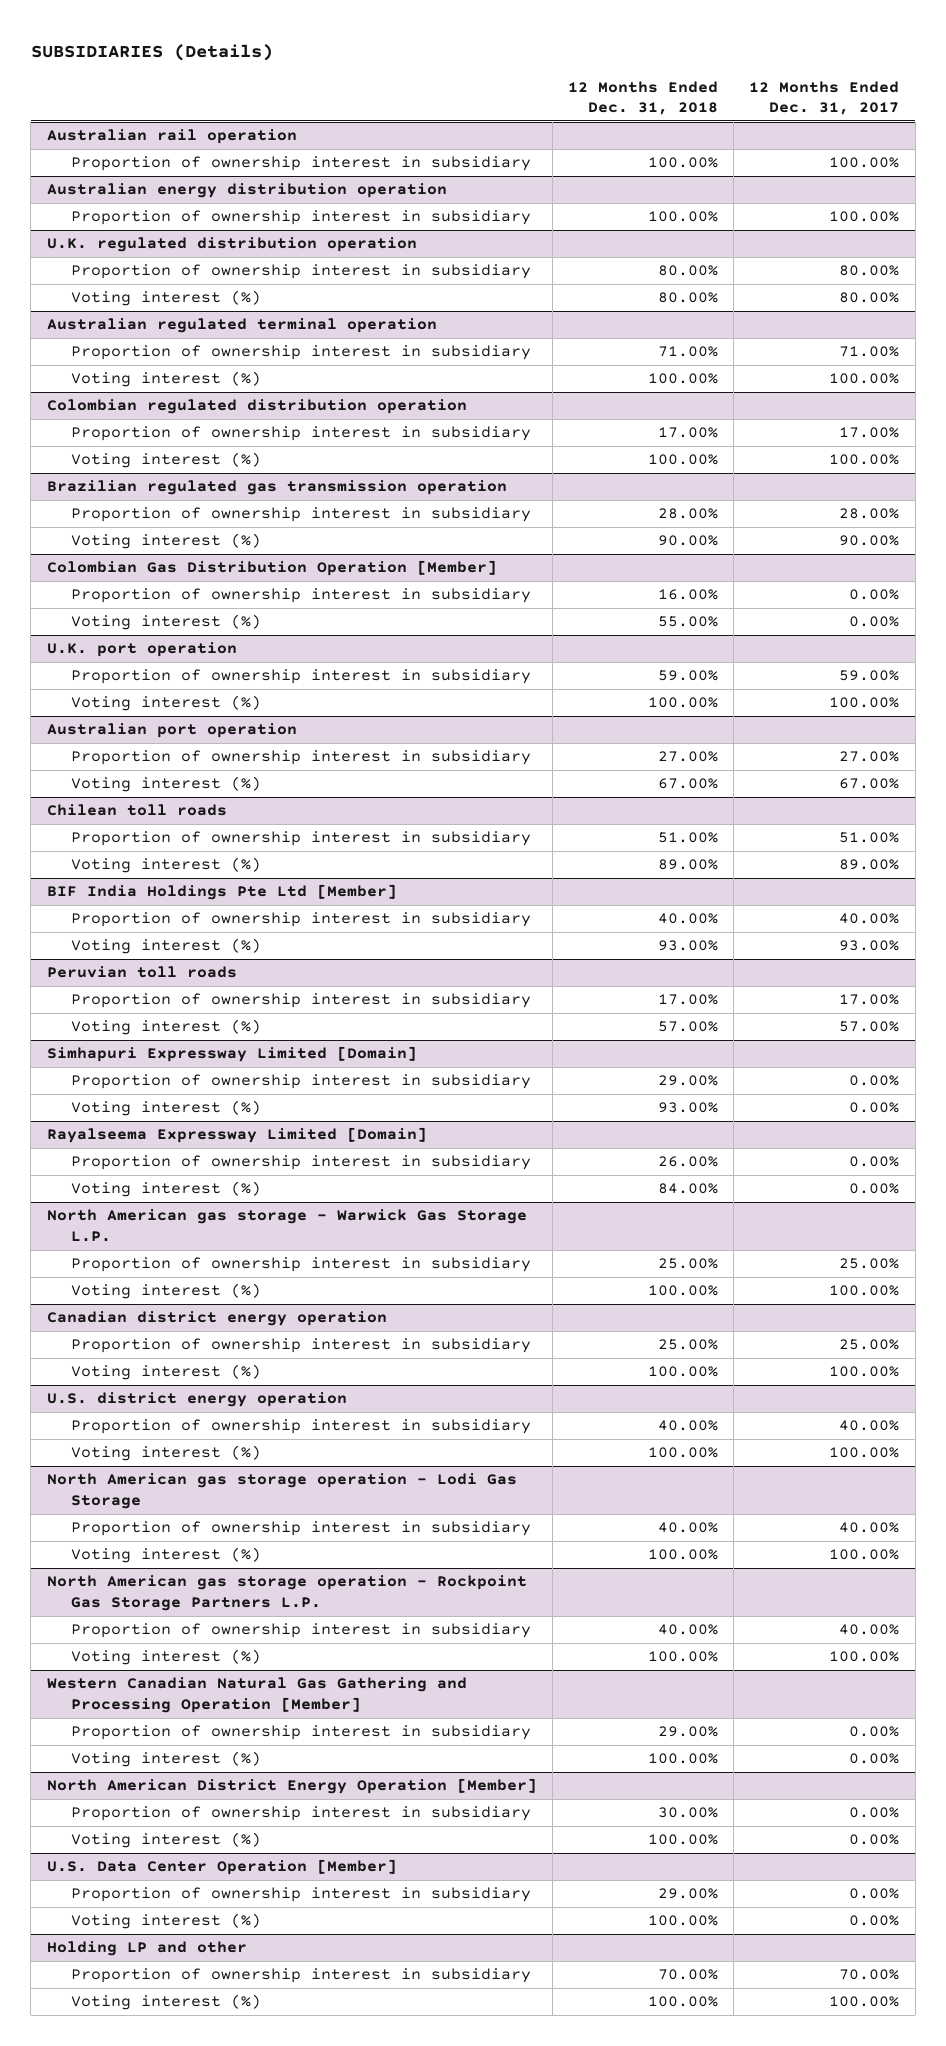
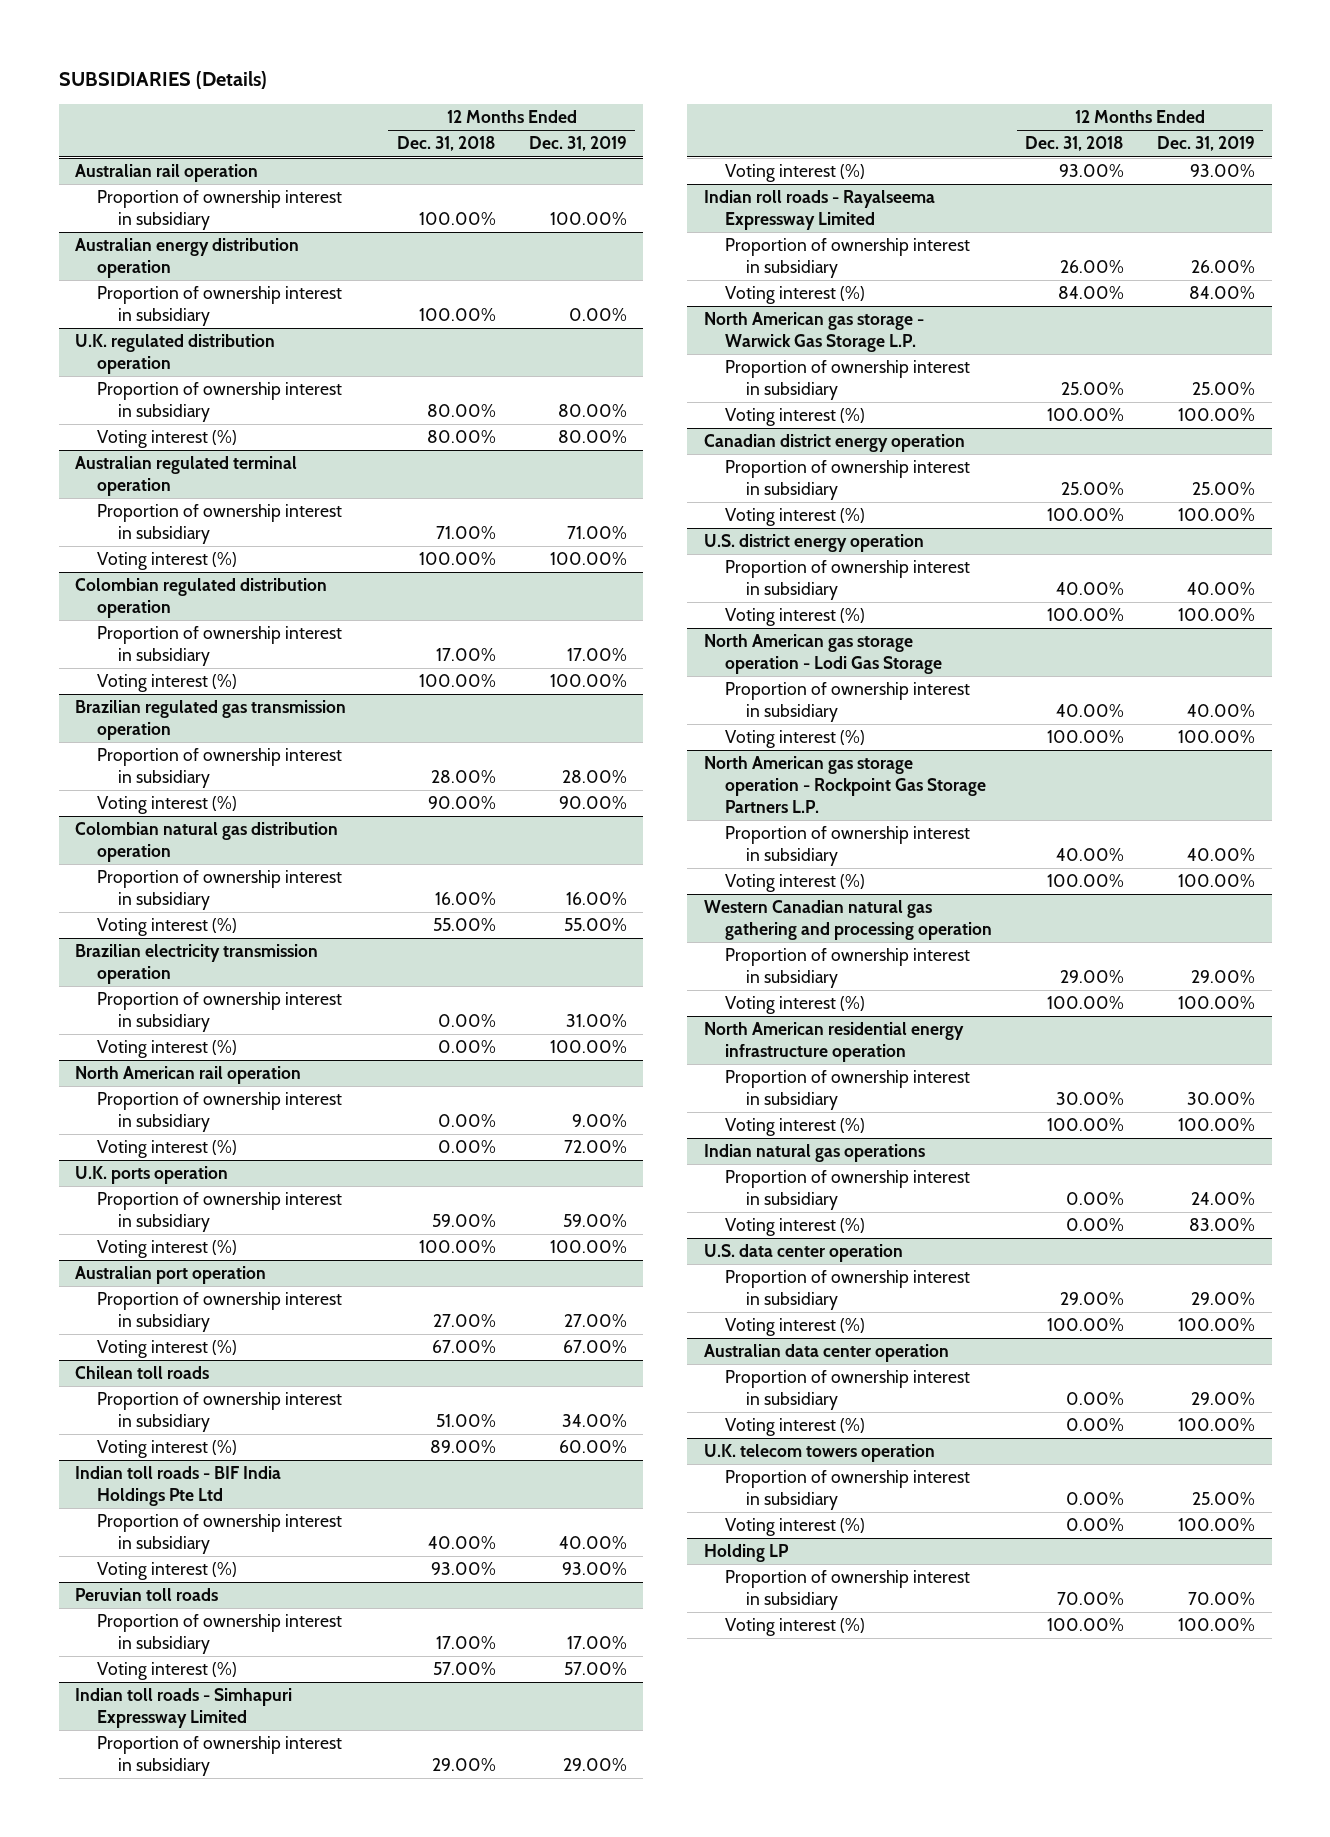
[749,80,900,116] 12 Months Ended Dec. 31, 2017 -> none
none -> [528,136,627,152] Dec. 31, 2019
[46,560,497,577] Colombian Gas Distribution Operation [Member] -> [75,822,339,863] Colombian natural gas distribution operation
none -> [75,944,319,985] Brazilian electricity transmission operation
none -> [96,992,342,1033] Proportion of ownership interest in subsidiary
none -> [96,1040,237,1059] Voting interest (%)
none -> [75,1066,302,1085] North American rail operation
none -> [96,1092,342,1133] Proportion of ownership interest in subsidiary
none -> [96,1140,237,1159] Voting interest (%)
[46,642,237,658] U.K. port operation -> [75,1166,229,1185] U.K. ports operation
[46,884,397,901] BIF India Holdings Pte Ltd [Member] -> [75,1466,282,1507] Indian toll roads - BIF India Holdings Pte Ltd
[46,1046,417,1063] Simhapuri Expressway Limited [Domain] -> [75,1688,293,1729] Indian toll roads - Simhapuri Expressway Limited
[46,1127,427,1144] Rayalseema Expressway Limited [Domain] -> [703,190,935,231] Indian roll roads - Rayalseema Expressway Limited
[46,1677,467,1714] Western Canadian Natural Gas Gathering and Processing Operation [Member] -> [703,900,993,941] Western Canadian natural gas gathering and processing operation
[46,1778,537,1795] North American District Energy Operation [Member] -> [703,1022,964,1063] North American residential energy infrastructure operation
none -> [703,1144,925,1163] Indian natural gas operations
none -> [725,1170,971,1211] Proportion of ownership interest in subsidiary
none -> [725,1218,866,1237] Voting interest (%)
[46,1859,397,1876] U.S. Data Center Operation [Member] -> [703,1244,903,1263] U.S. data center operation
none -> [703,1344,949,1363] Australian data center operation
none -> [725,1370,971,1411] Proportion of ownership interest in subsidiary
none -> [725,1418,866,1437] Voting interest (%)
none -> [703,1444,935,1463] U.K. telecom towers operation
none -> [725,1470,971,1511] Proportion of ownership interest in subsidiary
none -> [725,1518,866,1537] Voting interest (%)
[46,1941,247,1957] Holding LP and other -> [703,1544,789,1563] Holding LP

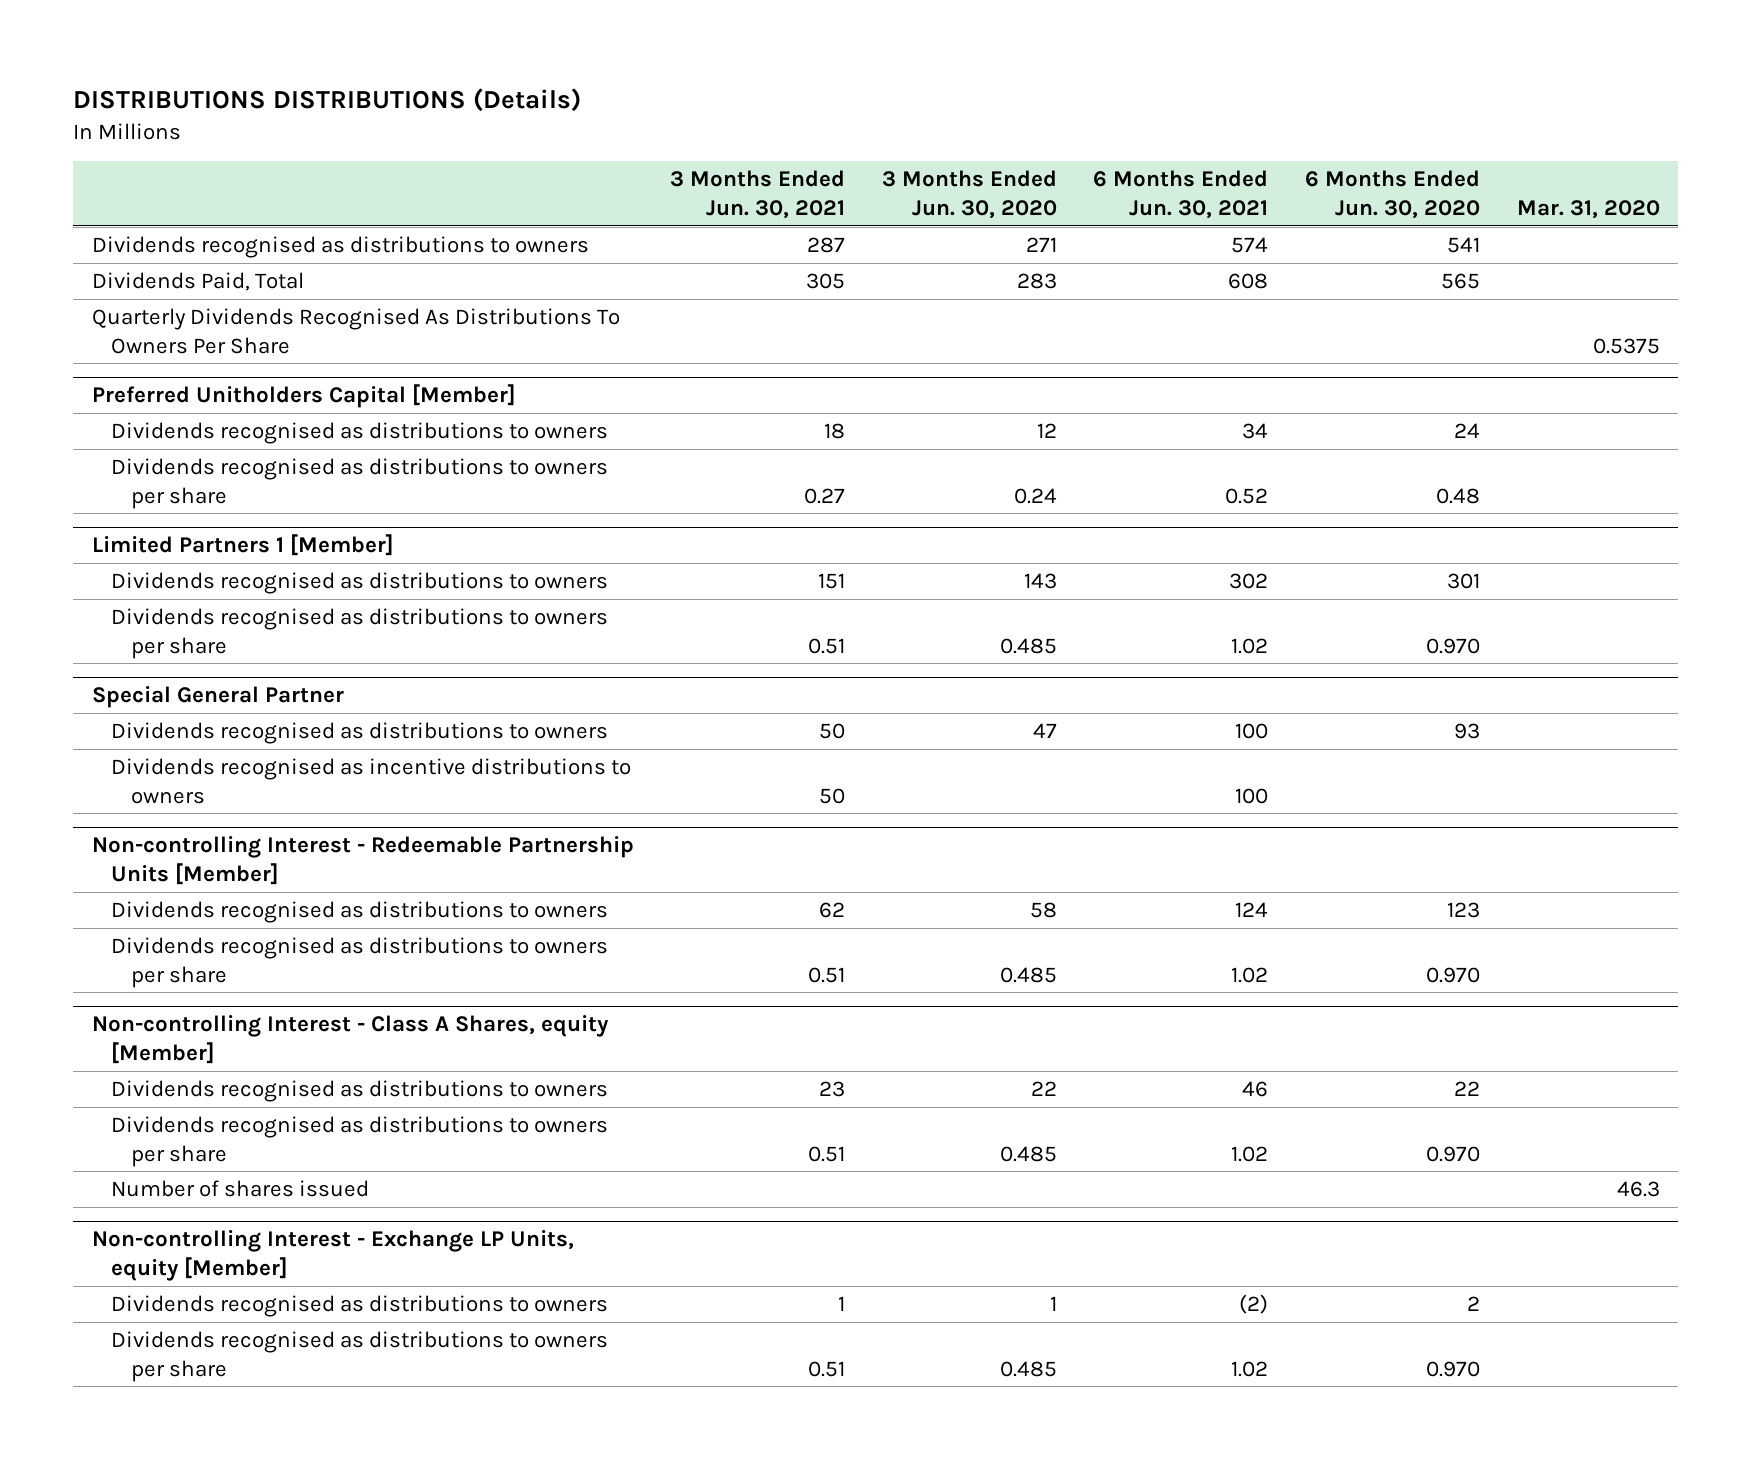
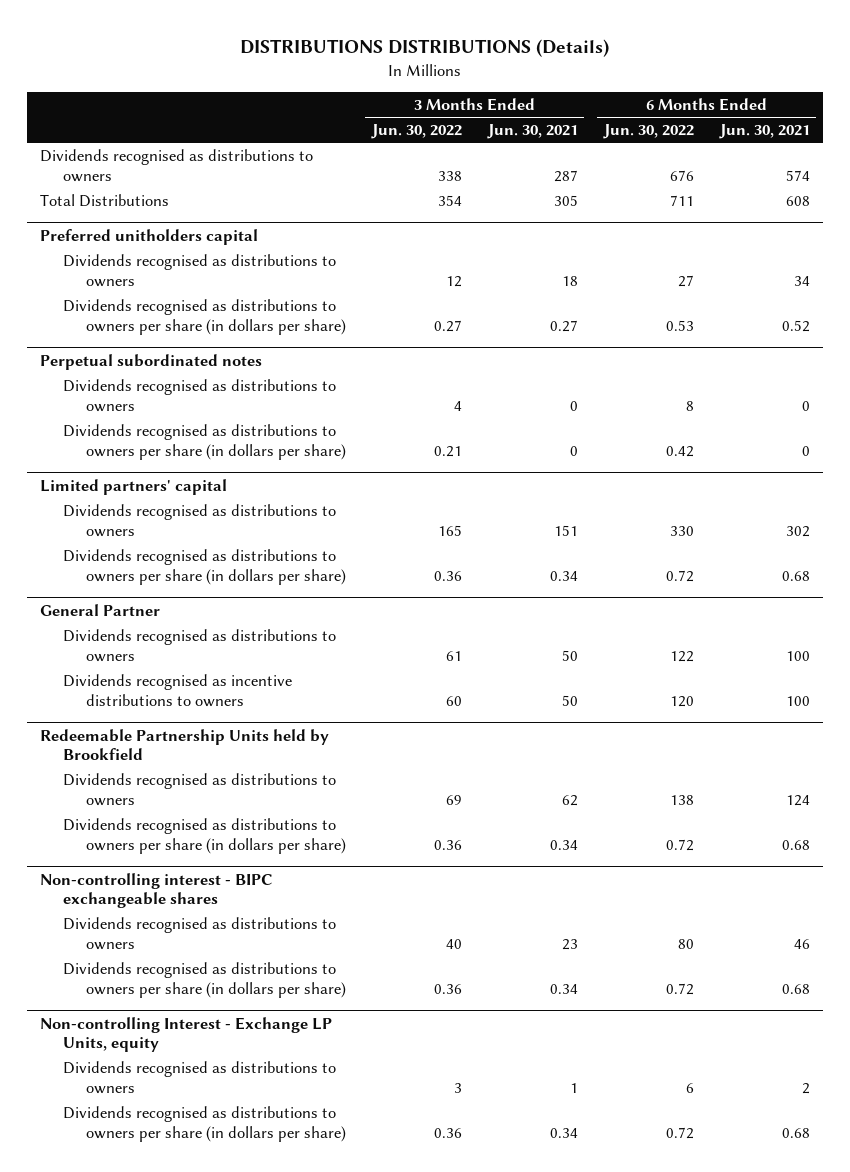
[881,170,1057,219] 3 Months Ended Jun. 30, 2020 -> none
[1305,170,1481,219] 6 Months Ended Jun. 30, 2020 -> none
[1516,199,1660,219] Mar. 31, 2020 -> none
none -> [370,124,462,140] Jun. 30, 2022
none -> [602,124,694,140] Jun. 30, 2022
[91,307,620,354] Quarterly Dividends Recognised As Distributions To Owners Per Share -> none
[91,271,304,291] Dividends Paid, Total -> [40,193,170,207] Total Distributions
[91,384,516,409] Preferred Unitholders Capital [Member] -> [40,228,259,245] Preferred unitholders capital
[111,457,609,509] Dividends recognised as distributions to owners per share -> [63,298,346,335] Dividends recognised as distributions to owners per share (in dollars per share)
none -> [40,353,263,370] Perpetual subordinated notes
none -> [63,378,337,412] Dividends recognised as distributions to owners
none -> [63,423,346,460] Dividends recognised as distributions to owners per share (in dollars per share)
[91,534,394,557] Limited Partners 1 [Member] -> [40,478,228,495] Limited partners' capital
[111,607,609,659] Dividends recognised as distributions to owners per share -> [63,548,346,585] Dividends recognised as distributions to owners per share (in dollars per share)
[808,637,846,654] 0.51 -> [549,570,578,581] 0.34
[1231,637,1269,654] 1.02 -> [781,570,810,581] 0.68
[91,686,344,709] Special General Partner -> [40,603,161,616] General Partner
[91,836,634,885] Non-controlling Interest - Redeemable Partnership Units [Member] -> [40,728,330,761] Redeemable Partnership Units held by Brookfield
[111,936,609,988] Dividends recognised as distributions to owners per share -> [63,817,346,854] Dividends recognised as distributions to owners per share (in dollars per share)
[808,966,846,983] 0.51 -> [549,839,578,850] 0.34
[1231,966,1269,983] 1.02 -> [781,839,810,850] 0.68
[91,1015,609,1064] Non-controlling Interest - Class A Shares, equity [Member] -> [40,872,274,909] Non-controlling interest - BIPC exchangeable shares
[111,1179,370,1197] Number of shares issued -> none
[111,1115,609,1167] Dividends recognised as distributions to owners per share -> [63,961,346,998] Dividends recognised as distributions to owners per share (in dollars per share)
[808,1145,846,1162] 0.51 -> [549,983,578,994] 0.34
[1231,1145,1269,1162] 1.02 -> [781,983,810,994] 0.68
[91,1230,574,1281] Non-controlling Interest - Exchange LP Units, equity [Member] -> [40,1016,333,1053] Non-controlling Interest - Exchange LP Units, equity
[1239,1293,1269,1314] (2) -> [801,1082,810,1094] 2
[111,1330,609,1382] Dividends recognised as distributions to owners per share -> [63,1105,346,1142] Dividends recognised as distributions to owners per share (in dollars per share)
[808,1360,846,1377] 0.51 -> [549,1127,578,1138] 0.34
[1231,1360,1269,1377] 1.02 -> [781,1127,810,1138] 0.68

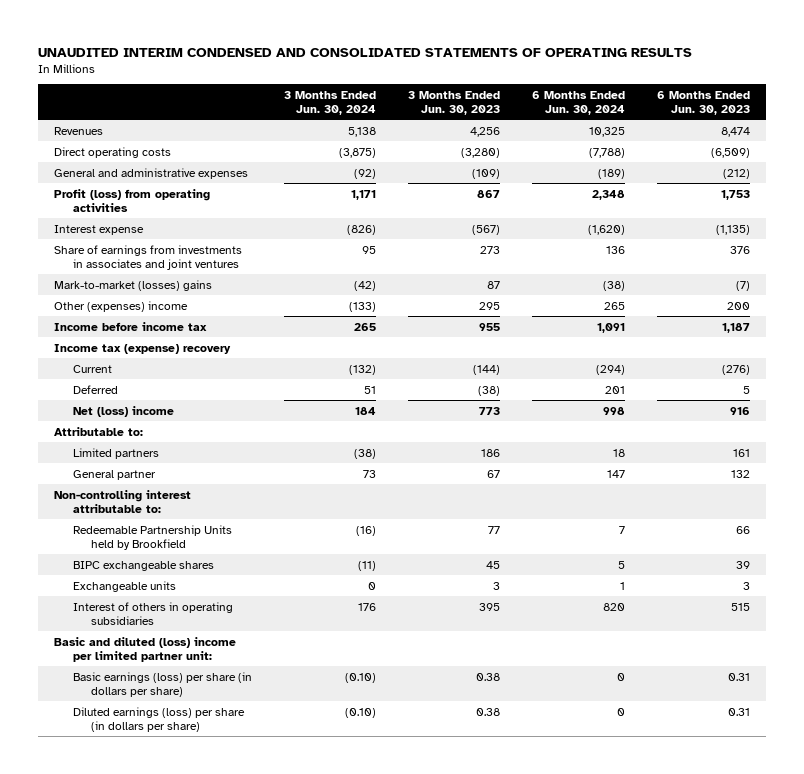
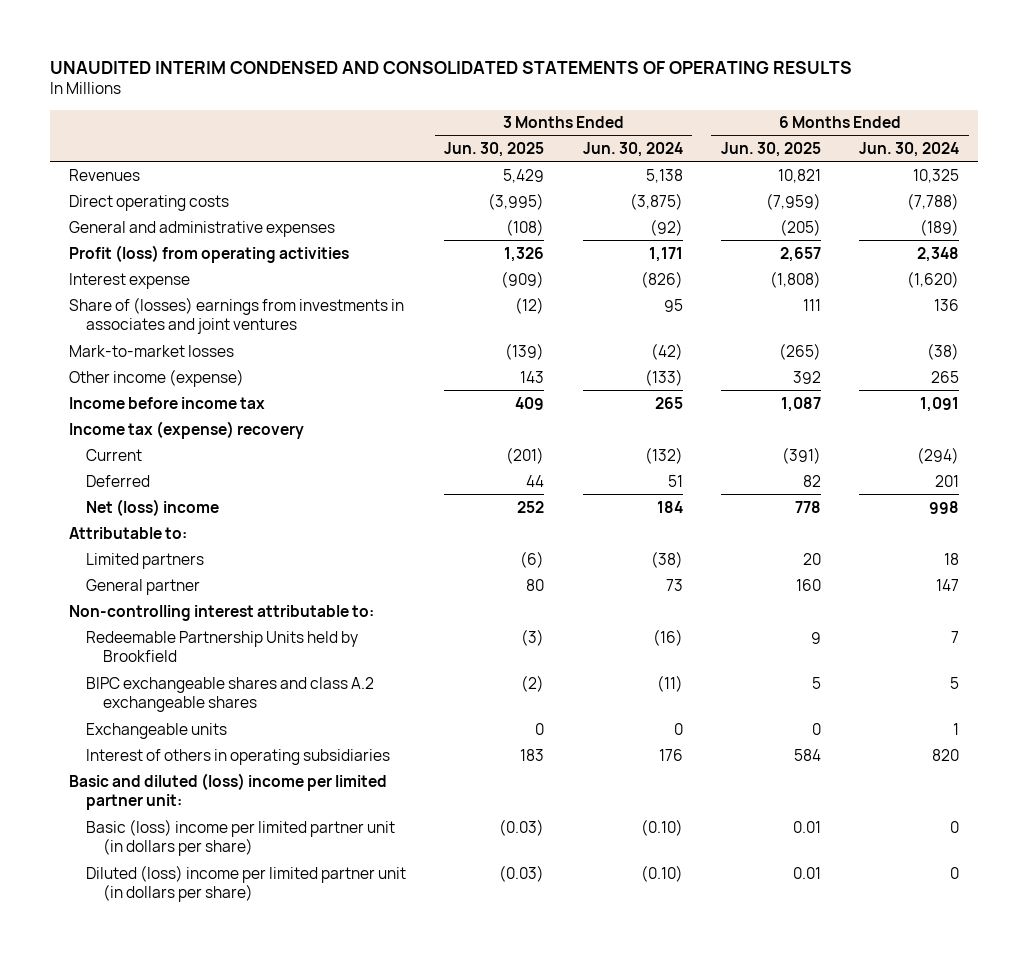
[407,90,500,115] 3 Months Ended Jun. 30, 2023 -> none
[656,90,750,115] 6 Months Ended Jun. 30, 2023 -> none
none -> [444,142,545,158] Jun. 30, 2025
none -> [720,142,821,158] Jun. 30, 2025
[54,244,243,270] Share of earnings from investments in associates and joint ventures -> [68,296,404,335] Share of (losses) earnings from investments in associates and joint ventures
[54,279,213,291] Mark-to-market (losses) gains -> [68,344,234,357] Mark-to-market losses
[54,300,189,312] Other (expenses) income -> [68,368,244,387] Other income (expense)
[72,560,214,571] BIPC exchangeable shares -> [86,676,375,713] BIPC exchangeable shares and class A.2 exchangeable shares
[72,671,252,697] Basic earnings (loss) per share (in dollars per share) -> [86,818,396,857] Basic (loss) income per limited partner unit (in dollars per share)
[72,706,245,732] Diluted earnings (loss) per share (in dollars per share) -> [86,864,407,903] Diluted (loss) income per limited partner unit (in dollars per share)

